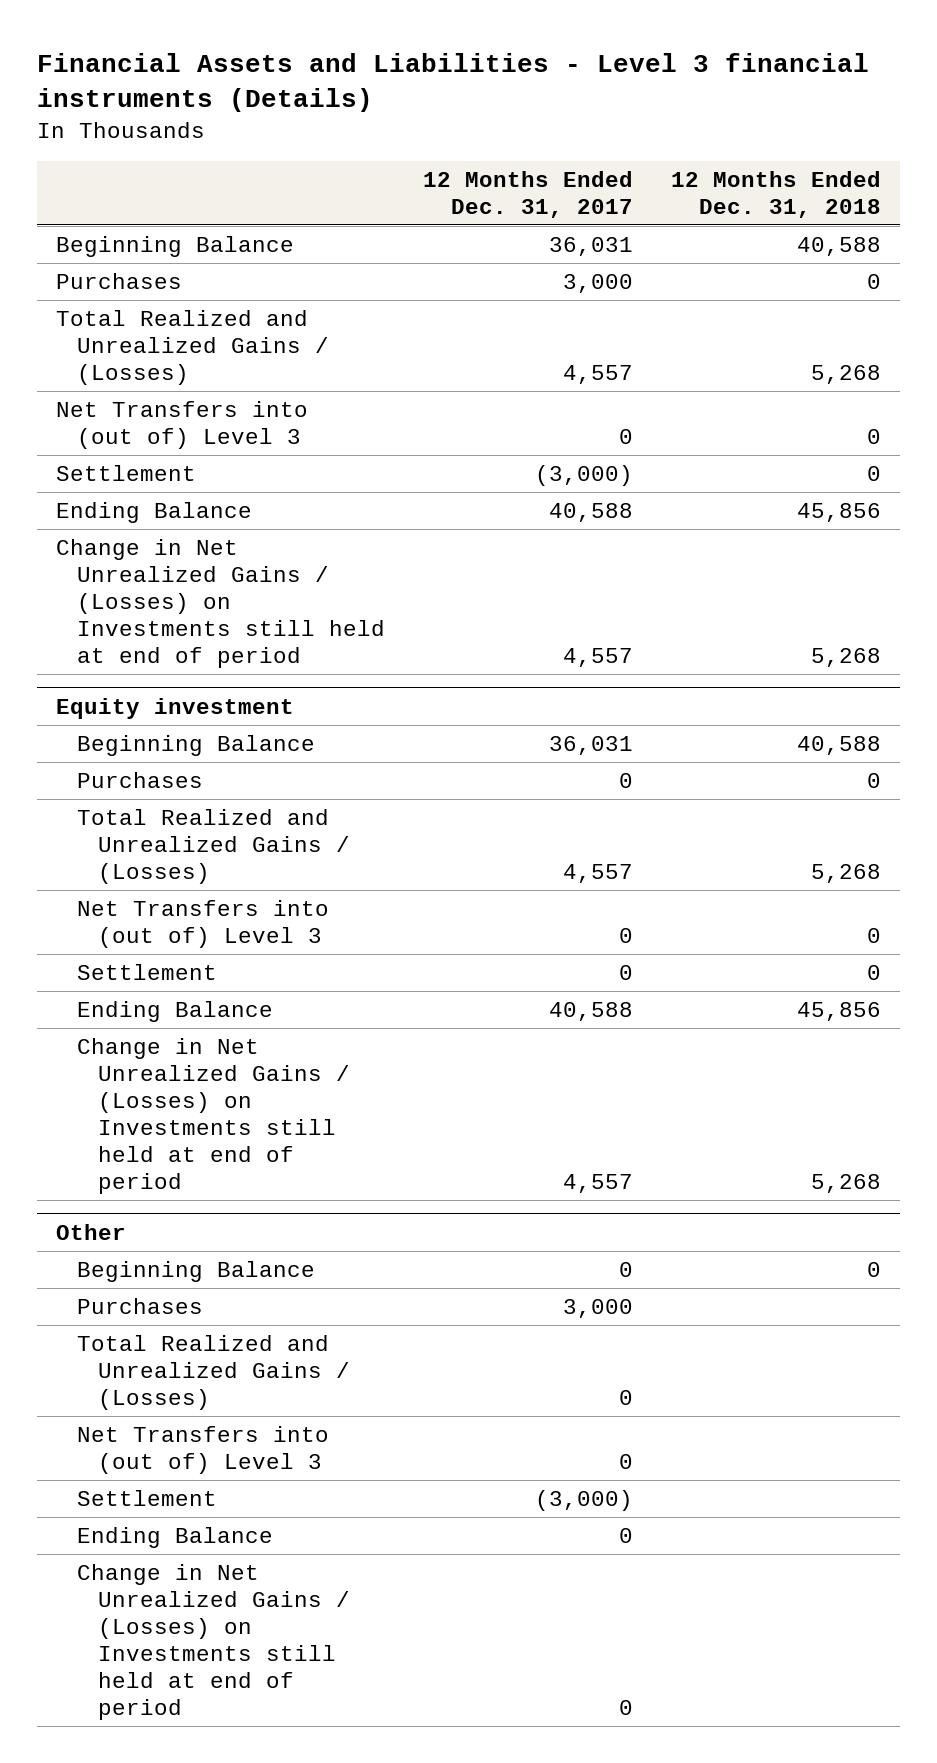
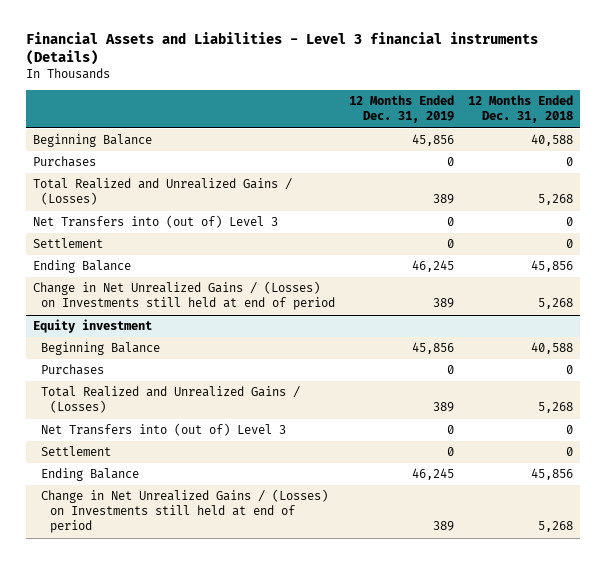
[423,170,634,218] 12 Months Ended Dec. 31, 2017 -> none
none -> [349,95,455,124] 12 Months Ended Dec. 31, 2019
[55,1223,126,1240] Other -> none
[77,1261,316,1283] Beginning Balance -> none
[77,1298,204,1315] Purchases -> none
[77,1335,351,1411] Total Realized and Unrealized Gains / (Losses) -> none
[77,1426,330,1475] Net Transfers into (out of) Level 3 -> none
[77,1490,218,1507] Settlement -> none
[77,1527,274,1549] Ending Balance -> none
[77,1564,351,1721] Change in Net Unrealized Gains / (Losses) on Investments still held at end of period -> none

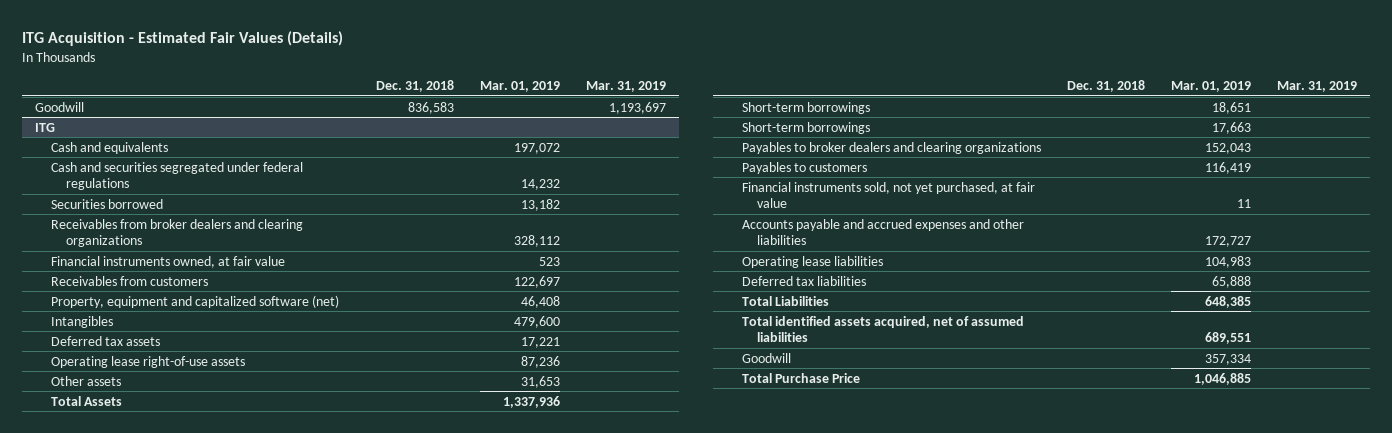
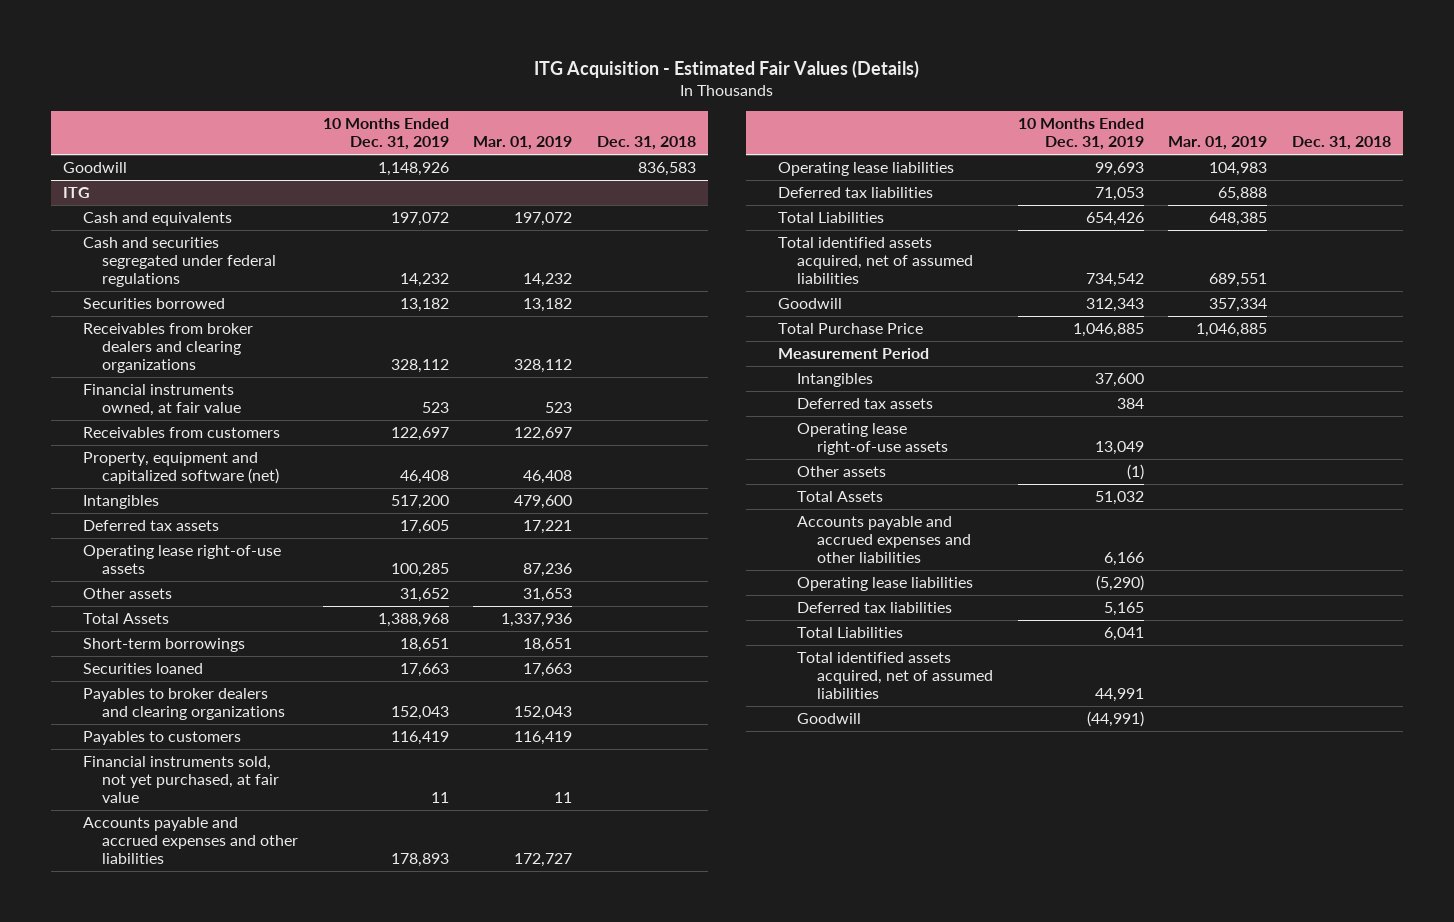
[585,81,666,93] Mar. 31, 2019 -> none
none -> [322,118,449,151] 10 Months Ended Dec. 31, 2019
[741,121,870,134] Short-term borrowings -> [82,663,203,675] Securities loaned
none -> [777,348,929,360] Measurement Period
none -> [797,373,874,388] Intangibles
none -> [797,398,934,410] Deferred tax assets
none -> [797,423,948,456] Operating lease right-of-use assets
none -> [797,466,887,478] Other assets
none -> [797,491,884,503] Total Assets
none -> [797,516,971,564] Accounts payable and accrued expenses and other liabilities
none -> [797,577,974,592] Operating lease liabilities
none -> [797,602,953,614] Deferred tax liabilities
none -> [797,627,904,639] Total Liabilities
none -> [797,652,993,700] Total identified assets acquired, net of assumed liabilities
none -> [797,713,862,725] Goodwill

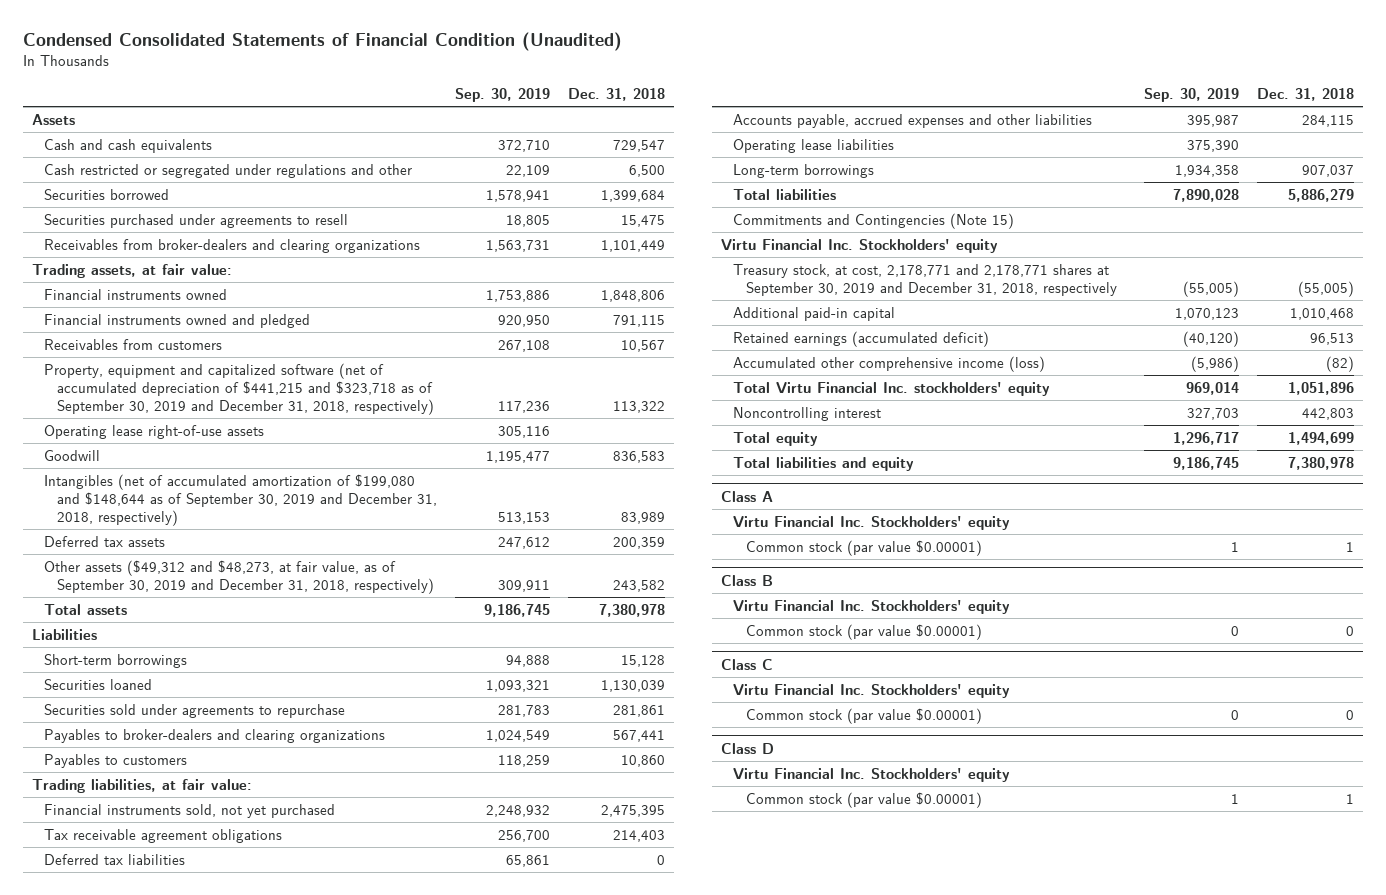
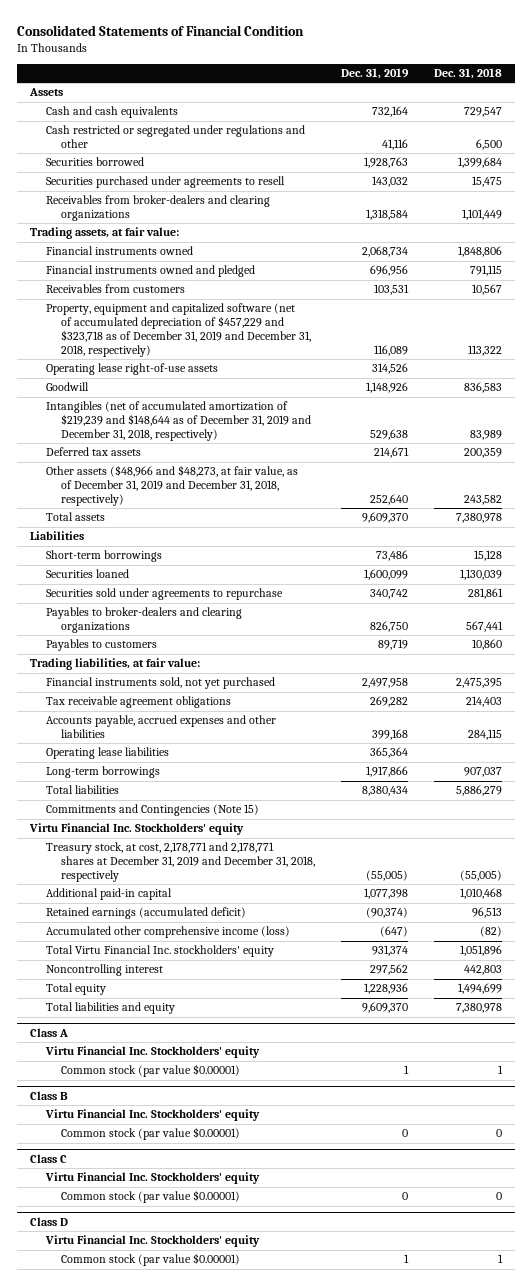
[22,31,622,51] Condensed Consolidated Statements of Financial Condition (Unaudited) -> [17,24,305,36] Consolidated Statements of Financial Condition
[454,88,550,103] Sep. 30, 2019 -> none
none -> [340,68,409,80] Dec. 31, 2019
[44,362,434,415] Property, equipment and capitalized software (net of accumulated depreciation of $441,215 and $323,718 as of September 30, 2019 and December 31, 2018, respectively) -> [45,303,312,357] Property, equipment and capitalized software (net of accumulated depreciation of $457,229 and $323,718 as of December 31, 2019 and December 31, 2018, respectively)
[44,473,437,526] Intangibles (net of accumulated amortization of $199,080 and $148,644 as of September 30, 2019 and December 31, 2018, respectively) -> [45,401,312,442] Intangibles (net of accumulated amortization of $219,239 and $148,644 as of December 31, 2019 and December 31, 2018, respectively)
[44,559,434,594] Other assets ($49,312 and $48,273, at fair value, as of September 30, 2019 and December 31, 2018, respectively) -> [45,465,298,507] Other assets ($48,966 and $48,273, at fair value, as of December 31, 2019 and December 31, 2018, respectively)
[44,853,186,865] Deferred tax liabilities -> none
[733,263,1117,296] Treasury stock, at cost, 2,178,771 and 2,178,771 shares at September 30, 2019 and December 31, 2018, respectively -> [45,842,316,883] Treasury stock, at cost, 2,178,771 and 2,178,771 shares at December 31, 2019 and December 31, 2018, respectively

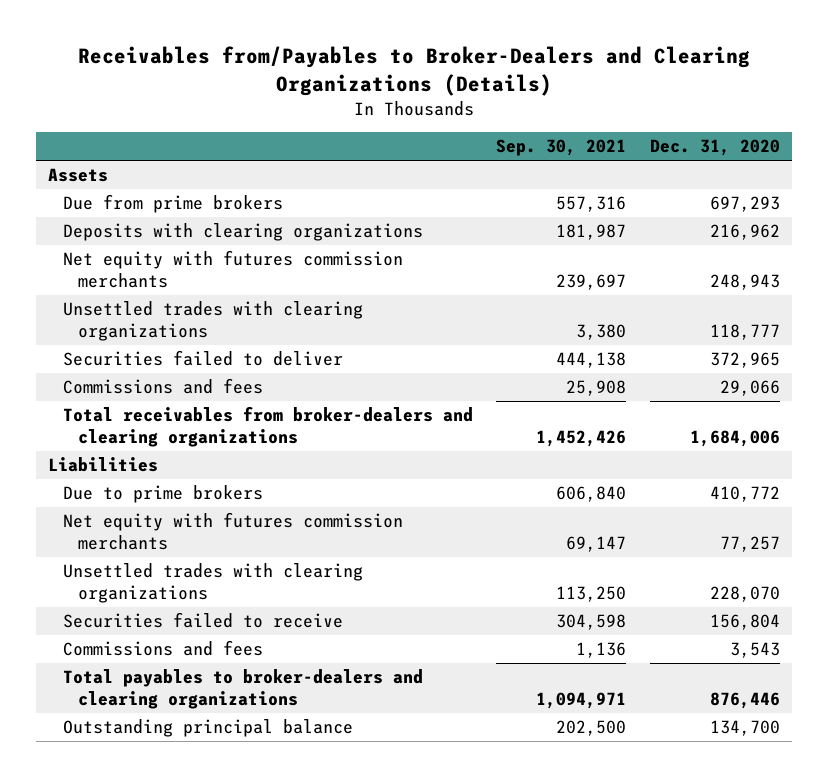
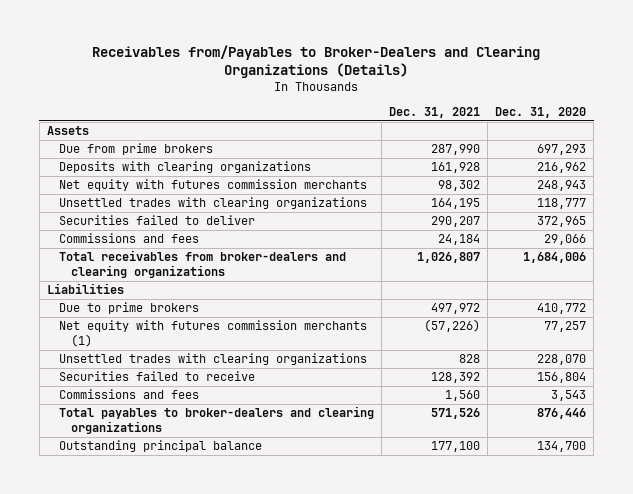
[496,139,627,157] Sep. 30, 2021 -> none
none -> [388,106,480,118] Dec. 31, 2021
[62,512,403,551] Net equity with futures commission merchants -> [58,320,367,348] Net equity with futures commission merchants (1)

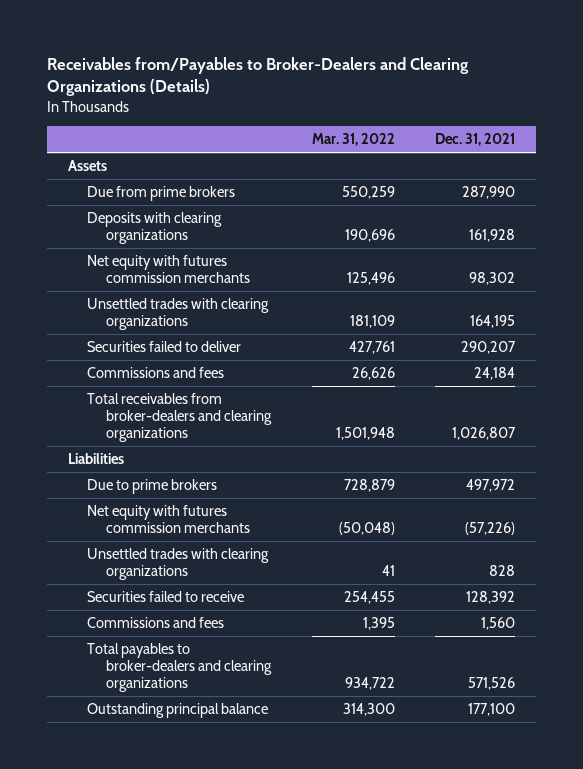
[495,106,587,118] Dec. 31, 2020 -> none
none -> [311,133,395,147] Mar. 31, 2022
[58,320,367,348] Net equity with futures commission merchants (1) -> [86,504,250,533] Net equity with futures commission merchants

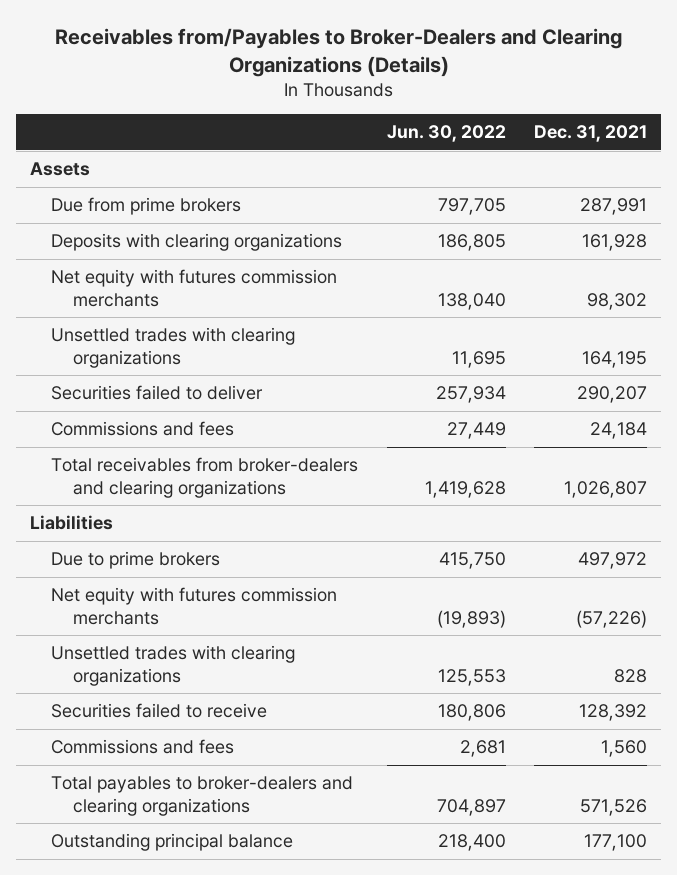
[311,133,395,147] Mar. 31, 2022 -> none
none -> [386,125,506,143] Jun. 30, 2022
[462,185,516,199] 287,990 -> [580,198,648,216] 287,991

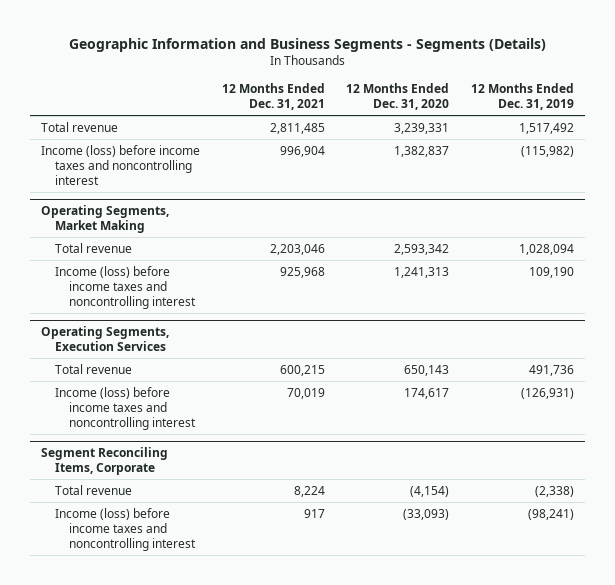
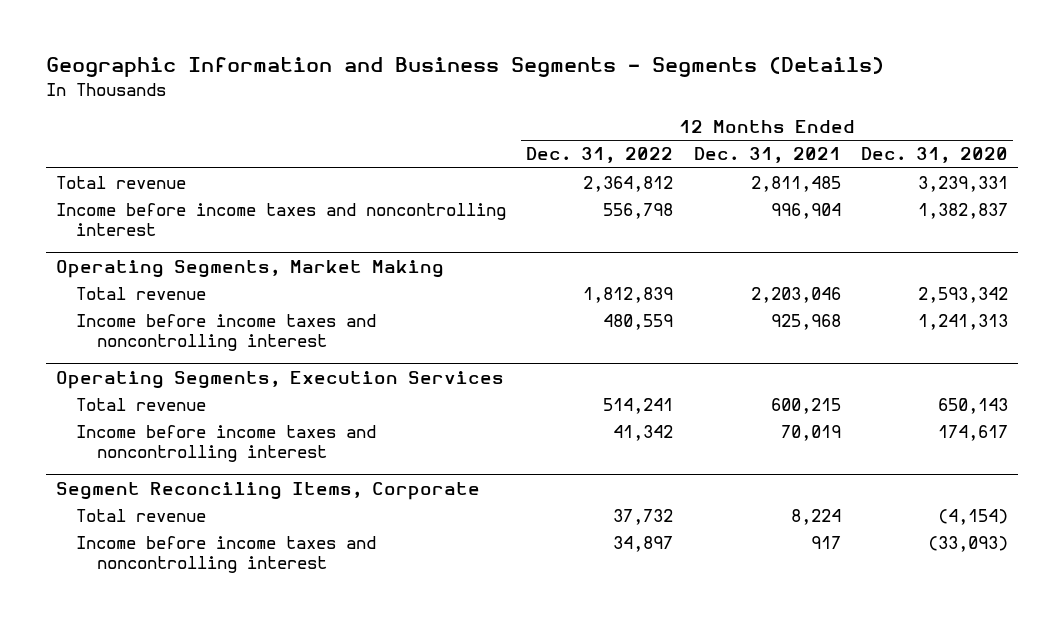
[471,83,575,110] 12 Months Ended Dec. 31, 2019 -> none
none -> [526,147,674,164] Dec. 31, 2022
[41,144,201,185] Income (loss) before income taxes and noncontrolling interest -> [56,203,507,237] Income before income taxes and noncontrolling interest
[54,265,196,309] Income (loss) before income taxes and noncontrolling interest -> [76,314,377,352] Income before income taxes and noncontrolling interest
[54,386,196,430] Income (loss) before income taxes and noncontrolling interest -> [76,425,377,463] Income before income taxes and noncontrolling interest
[54,507,196,551] Income (loss) before income taxes and noncontrolling interest -> [76,536,377,574] Income before income taxes and noncontrolling interest

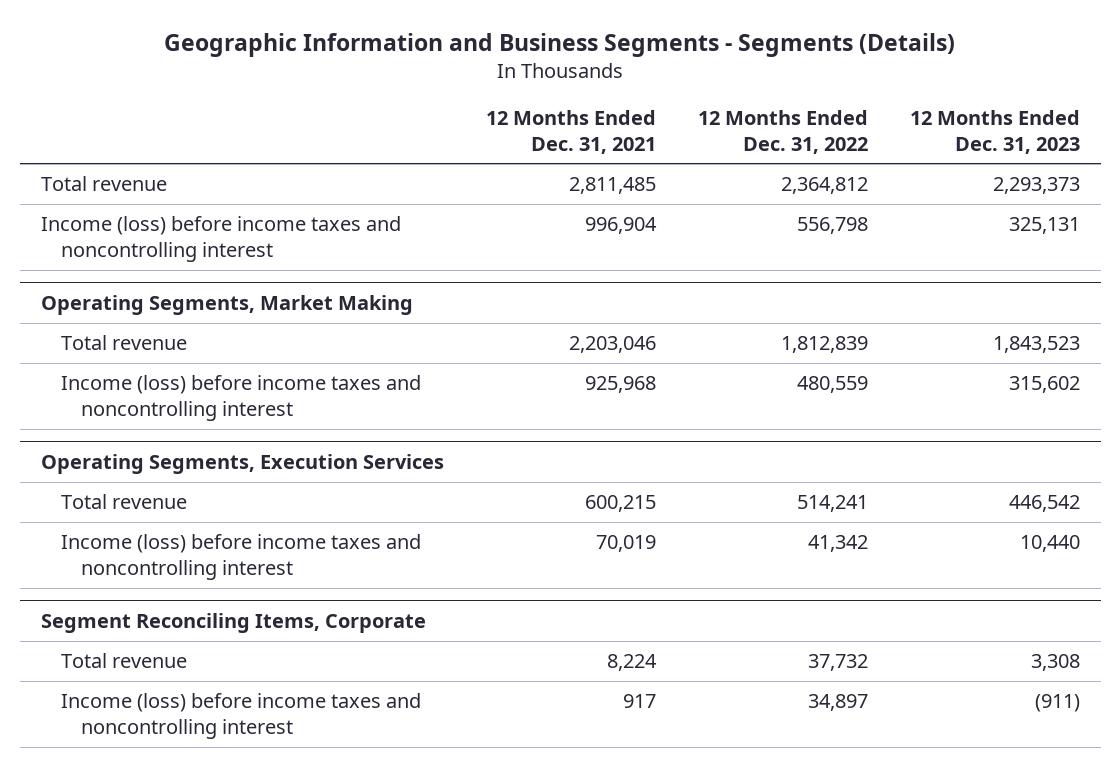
[860,147,1008,164] Dec. 31, 2020 -> none
none -> [909,110,1080,154] 12 Months Ended Dec. 31, 2023
[56,203,507,237] Income before income taxes and noncontrolling interest -> [40,216,401,262] Income (loss) before income taxes and noncontrolling interest
[76,314,377,352] Income before income taxes and noncontrolling interest -> [60,375,421,421] Income (loss) before income taxes and noncontrolling interest
[76,425,377,463] Income before income taxes and noncontrolling interest -> [60,534,421,580] Income (loss) before income taxes and noncontrolling interest
[76,536,377,574] Income before income taxes and noncontrolling interest -> [60,693,421,739] Income (loss) before income taxes and noncontrolling interest

